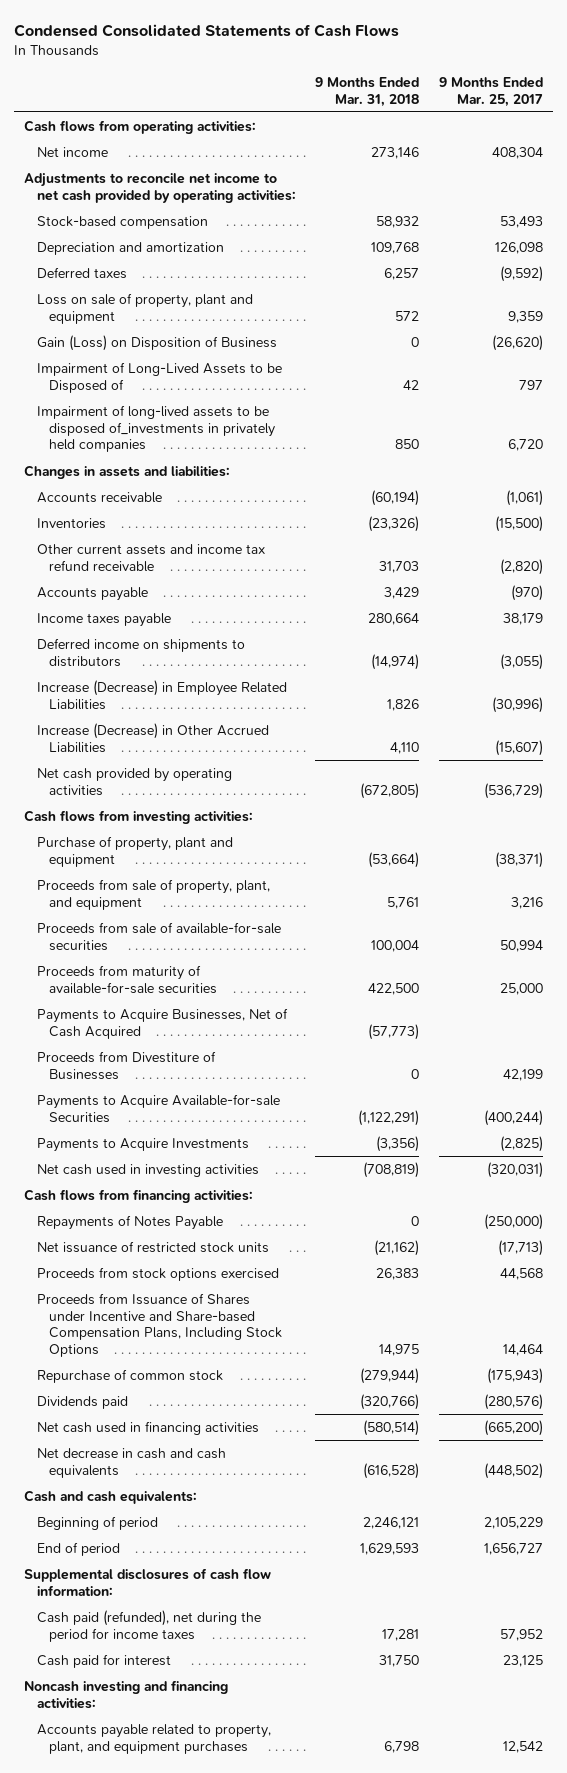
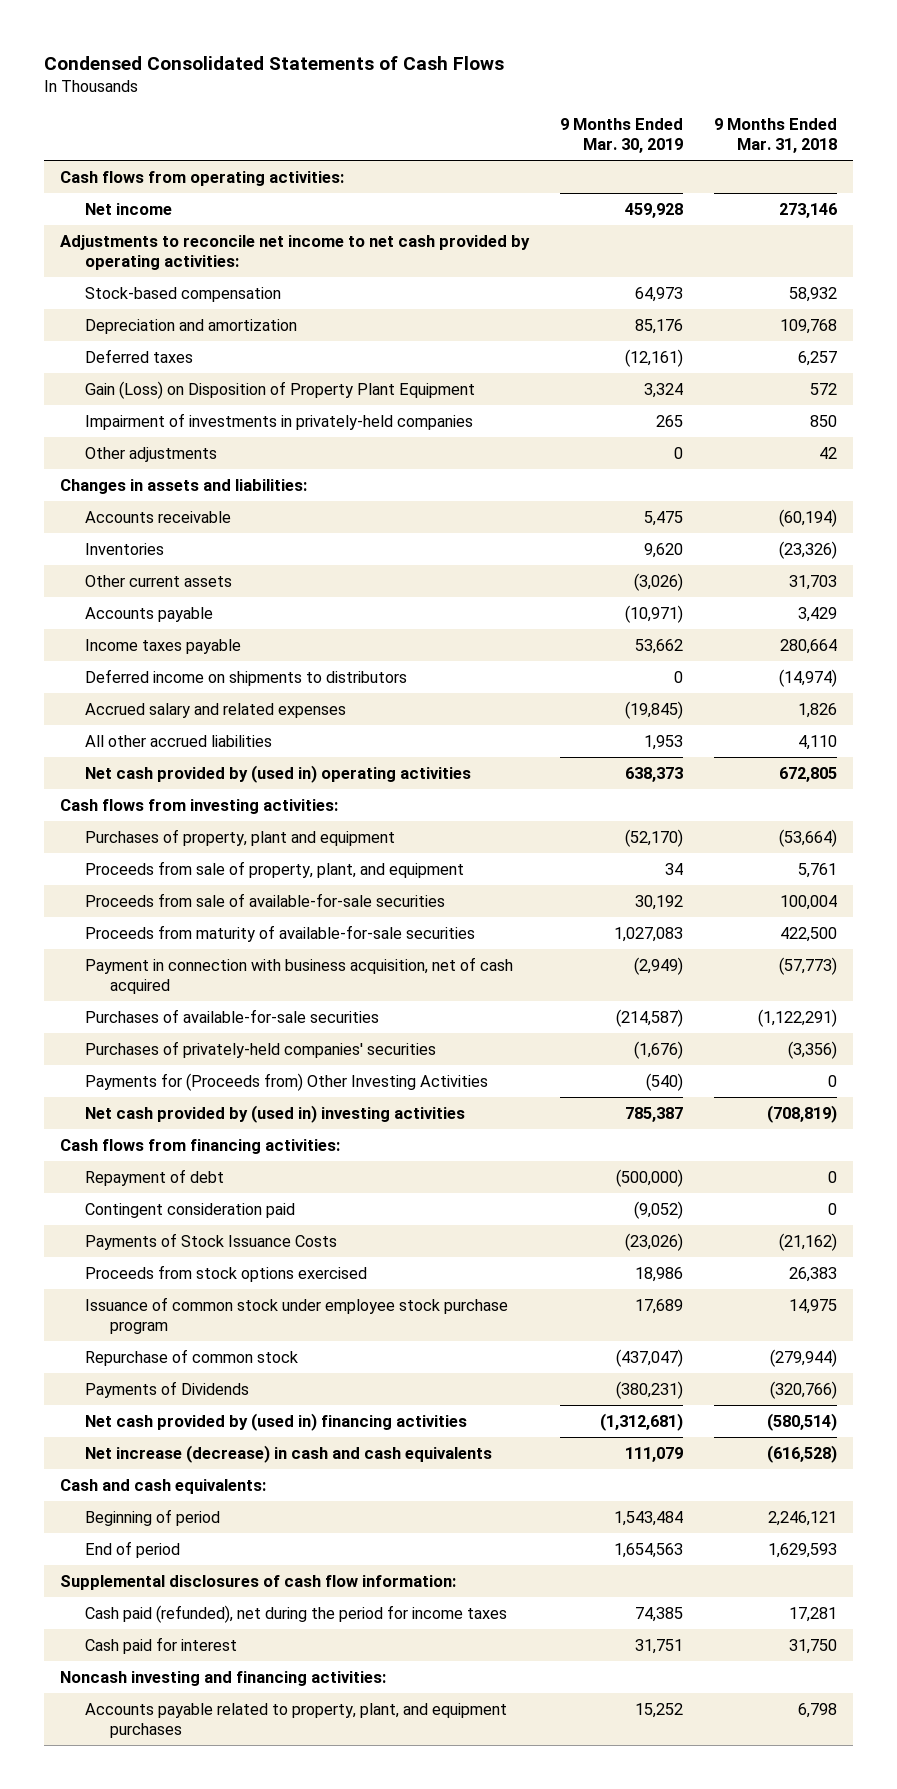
[439,76,544,107] 9 Months Ended Mar. 25, 2017 -> none
none -> [560,117,684,154] 9 Months Ended Mar. 30, 2019
[36,334,277,351] Gain (Loss) on Disposition of Business -> none
[36,361,282,393] Impairment of Long-Lived Assets to be Disposed of -> none
[36,292,253,324] Loss on sale of property, plant and equipment -> [84,380,475,399] Gain (Loss) on Disposition of Property Plant Equipment
[36,404,276,453] Impairment of long-lived assets to be disposed of_investments in privately held companies -> [84,412,473,430] Impairment of investments in privately-held companies
none -> [84,446,217,462] Other adjustments
[36,543,265,572] Other current assets and income tax refund receivable -> [84,574,232,587] Other current assets
[36,679,287,710] Increase (Decrease) in Employee Related Liabilities -> [84,702,346,718] Accrued salary and related expenses
[36,722,269,753] Increase (Decrease) in Other Accrued Liabilities -> [84,734,272,747] All other accrued liabilities
[36,767,232,796] Net cash provided by operating activities -> [84,764,471,783] Net cash provided by (used in) operating activities
[360,782,420,799] (672,805) -> [779,766,838,782] 672,805
[36,835,233,867] Purchase of property, plant and equipment -> [84,828,395,846] Purchases of property, plant and equipment
[36,1050,216,1080] Proceeds from Divestiture of Businesses -> none
[36,1007,288,1039] Payments to Acquire Businesses, Net of Cash Acquired -> [84,956,513,995] Payment in connection with business acquisition, net of cash acquired
[36,1093,280,1123] Payments to Acquire Available-for-sale Securities -> [84,1008,379,1023] Purchases of available-for-sale securities
[36,1137,249,1152] Payments to Acquire Investments -> [84,1040,436,1058] Purchases of privately-held companies' securities
none -> [84,1072,488,1091] Payments for (Proceeds from) Other Investing Activities
[36,1163,259,1177] Net cash used in investing activities -> [84,1104,465,1123] Net cash provided by (used in) investing activities
[36,1214,223,1230] Repayments of Notes Payable -> none
none -> [84,1168,224,1186] Repayment of debt
none -> [84,1202,295,1218] Contingent consideration paid
[36,1240,269,1253] Net issuance of restricted stock units -> [84,1232,337,1250] Payments of Stock Issuance Costs
[36,1292,283,1358] Proceeds from Issuance of Shares under Incentive and Share-based Compensation Plans, Including Stock Options -> [84,1296,508,1335] Issuance of common stock under employee stock purchase program
[36,1395,128,1409] Dividends paid -> [84,1380,249,1398] Payments of Dividends
[36,1420,259,1435] Net cash used in financing activities -> [84,1412,467,1431] Net cash provided by (used in) financing activities
[36,1447,226,1478] Net decrease in cash and cash equivalents -> [84,1444,492,1463] Net increase (decrease) in cash and cash equivalents

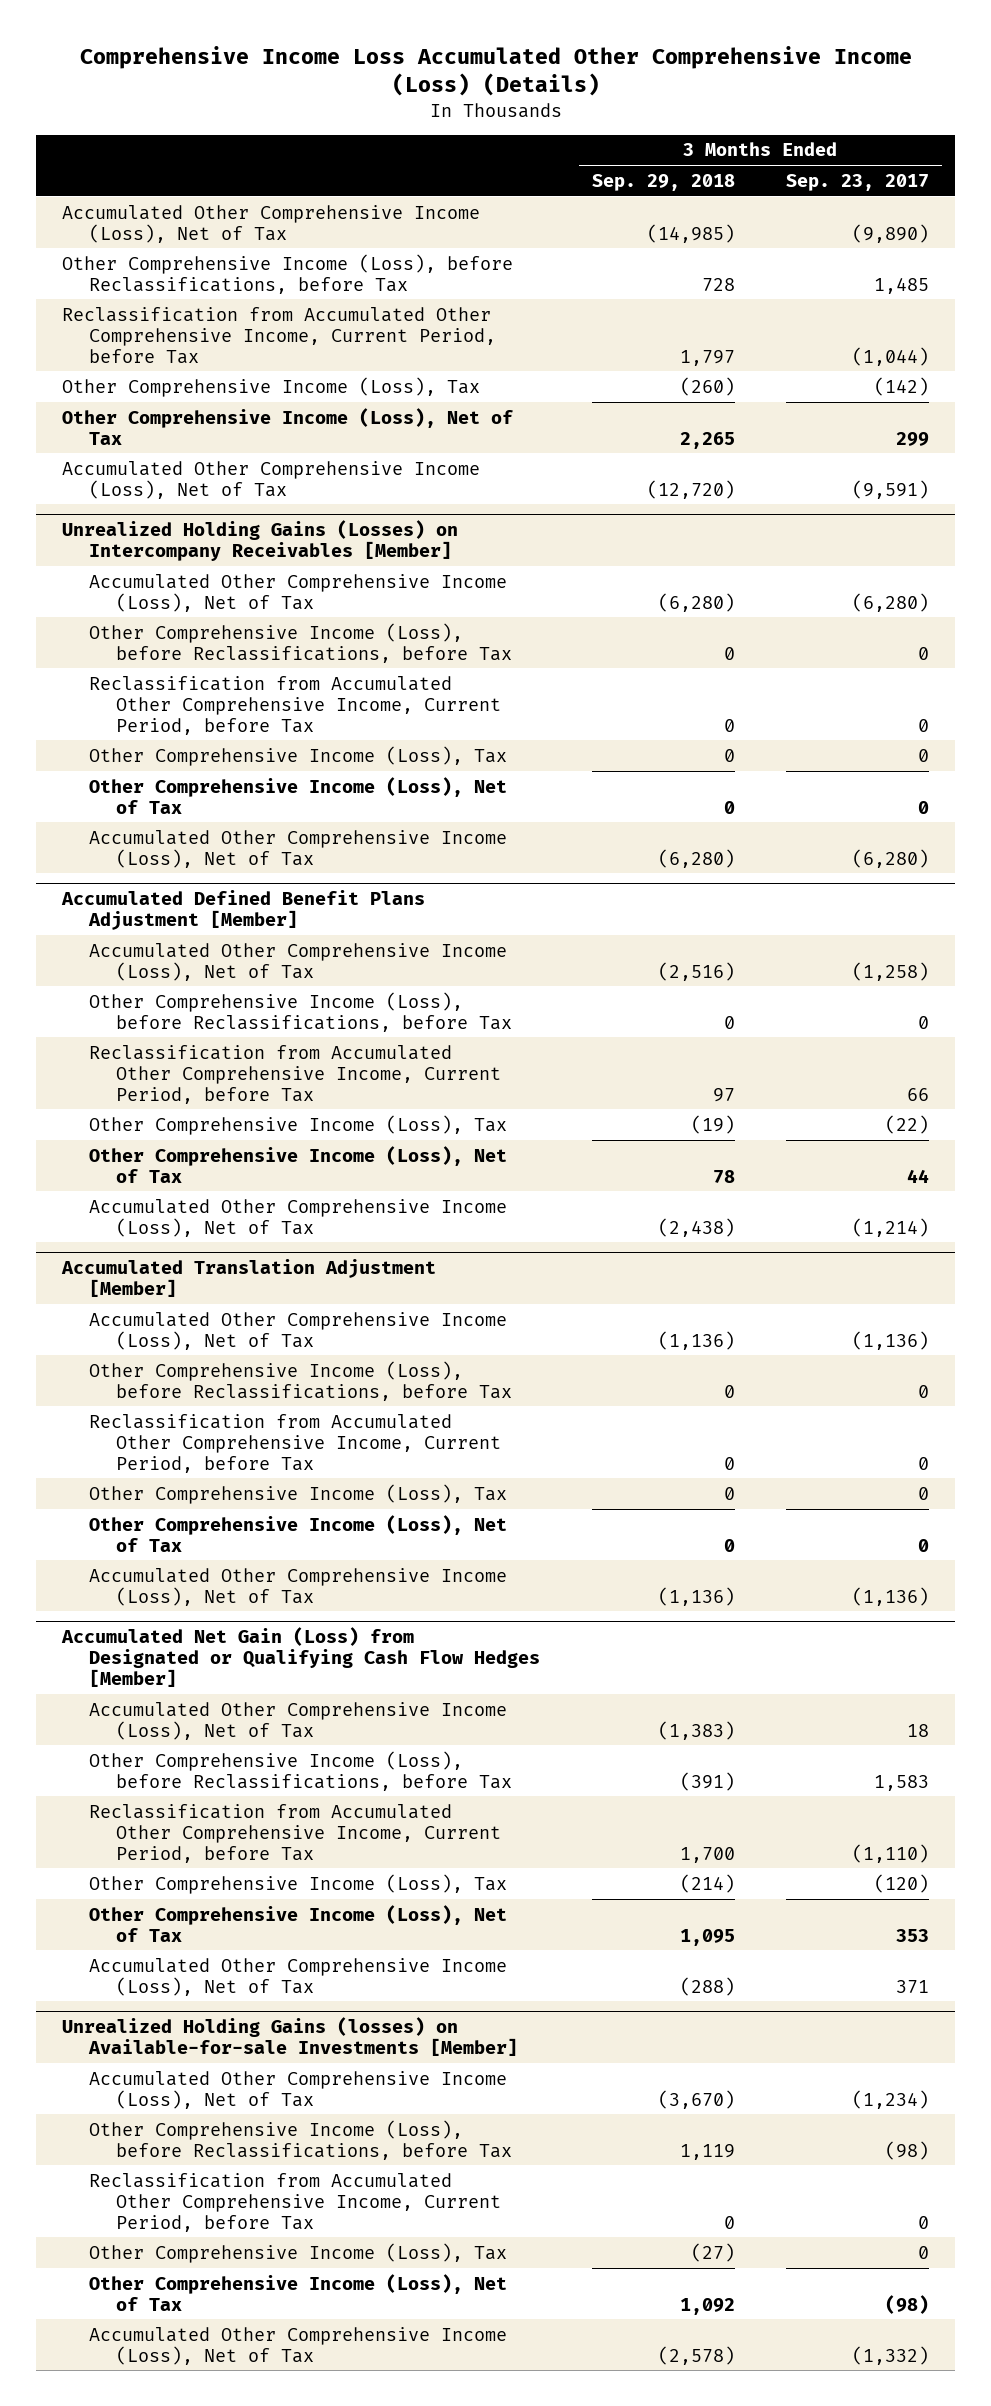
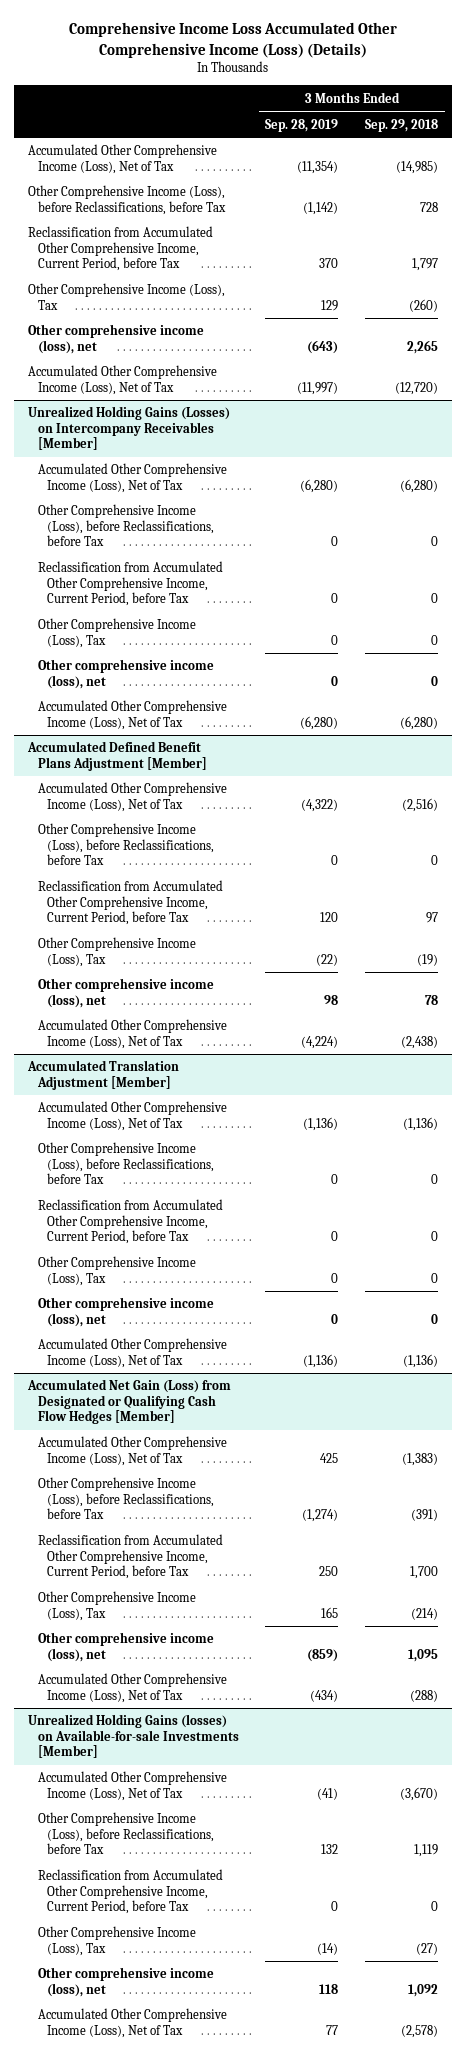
[786,173,930,191] Sep. 23, 2017 -> none
none -> [265,118,339,132] Sep. 28, 2019
[61,407,513,445] Other Comprehensive Income (Loss), Net of Tax -> [27,324,204,354] Other comprehensive income (loss), net
[88,776,507,814] Other Comprehensive Income (Loss), Net of Tax -> [37,659,214,689] Other comprehensive income (loss), net
[88,1145,507,1183] Other Comprehensive Income (Loss), Net of Tax -> [37,978,214,1008] Other comprehensive income (loss), net
[88,1514,507,1552] Other Comprehensive Income (Loss), Net of Tax -> [37,1297,214,1327] Other comprehensive income (loss), net
[88,1904,507,1942] Other Comprehensive Income (Loss), Net of Tax -> [37,1632,214,1662] Other comprehensive income (loss), net
[88,2273,507,2311] Other Comprehensive Income (Loss), Net of Tax -> [37,1967,214,1997] Other comprehensive income (loss), net

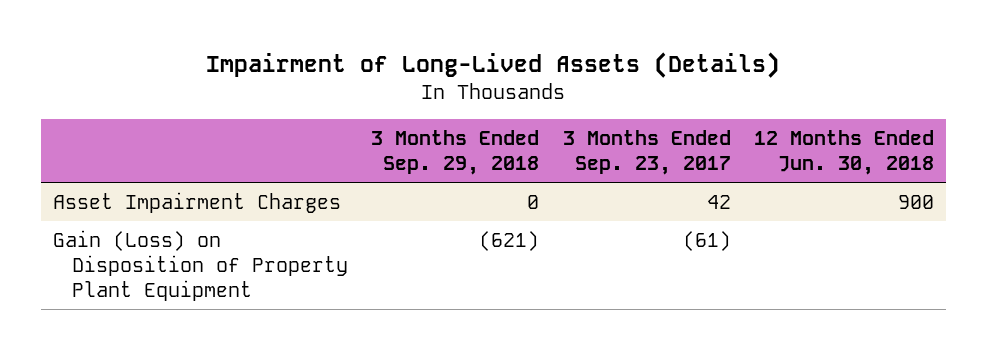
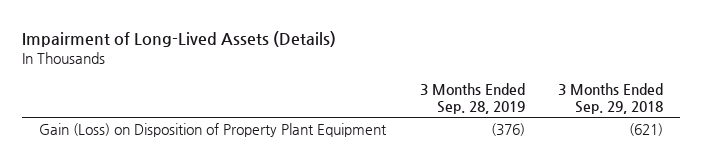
[562,130,731,176] 3 Months Ended Sep. 23, 2017 -> none
[754,130,935,176] 12 Months Ended Jun. 30, 2018 -> none
none -> [419,82,525,114] 3 Months Ended Sep. 28, 2019
[52,192,341,214] Asset Impairment Charges -> none

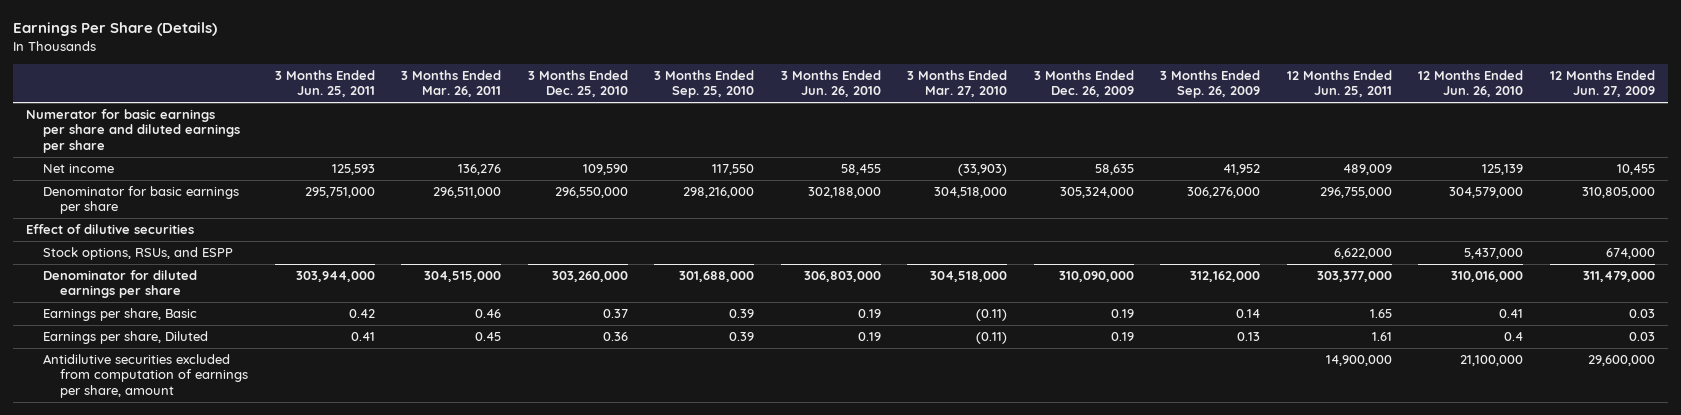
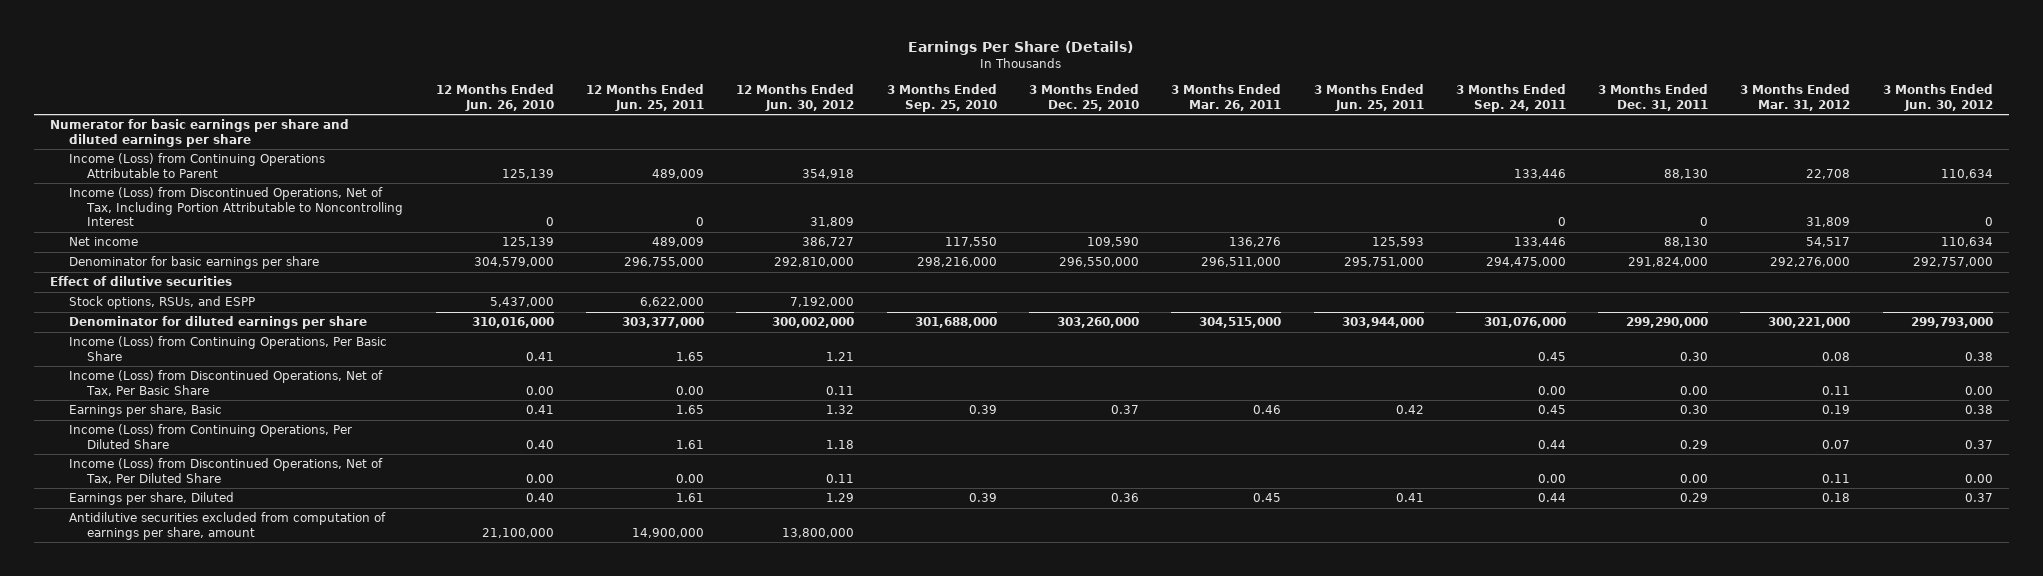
[780,70,881,98] 3 Months Ended Jun. 26, 2010 -> none
[907,70,1008,98] 3 Months Ended Mar. 27, 2010 -> none
[1033,70,1134,98] 3 Months Ended Dec. 26, 2009 -> none
[1160,70,1261,99] 3 Months Ended Sep. 26, 2009 -> none
[1549,70,1655,98] 12 Months Ended Jun. 27, 2009 -> none
none -> [736,84,855,111] 12 Months Ended Jun. 30, 2012
none -> [1455,84,1566,112] 3 Months Ended Sep. 24, 2011
none -> [1598,84,1709,111] 3 Months Ended Dec. 31, 2011
none -> [1740,84,1851,111] 3 Months Ended Mar. 31, 2012
none -> [1882,84,1993,111] 3 Months Ended Jun. 30, 2012
none -> [68,153,325,178] Income (Loss) from Continuing Operations Attributable to Parent
none -> [68,187,404,227] Income (Loss) from Discontinued Operations, Net of Tax, Including Portion Attributable to Noncontrolling Interest
none -> [68,336,387,361] Income (Loss) from Continuing Operations, Per Basic Share
none -> [68,370,383,396] Income (Loss) from Discontinued Operations, Net of Tax, Per Basic Share
none -> [68,424,352,449] Income (Loss) from Continuing Operations, Per Diluted Share
none -> [68,458,383,484] Income (Loss) from Discontinued Operations, Net of Tax, Per Diluted Share
[1504,332,1524,342] 0.4 -> [525,493,554,503] 0.40

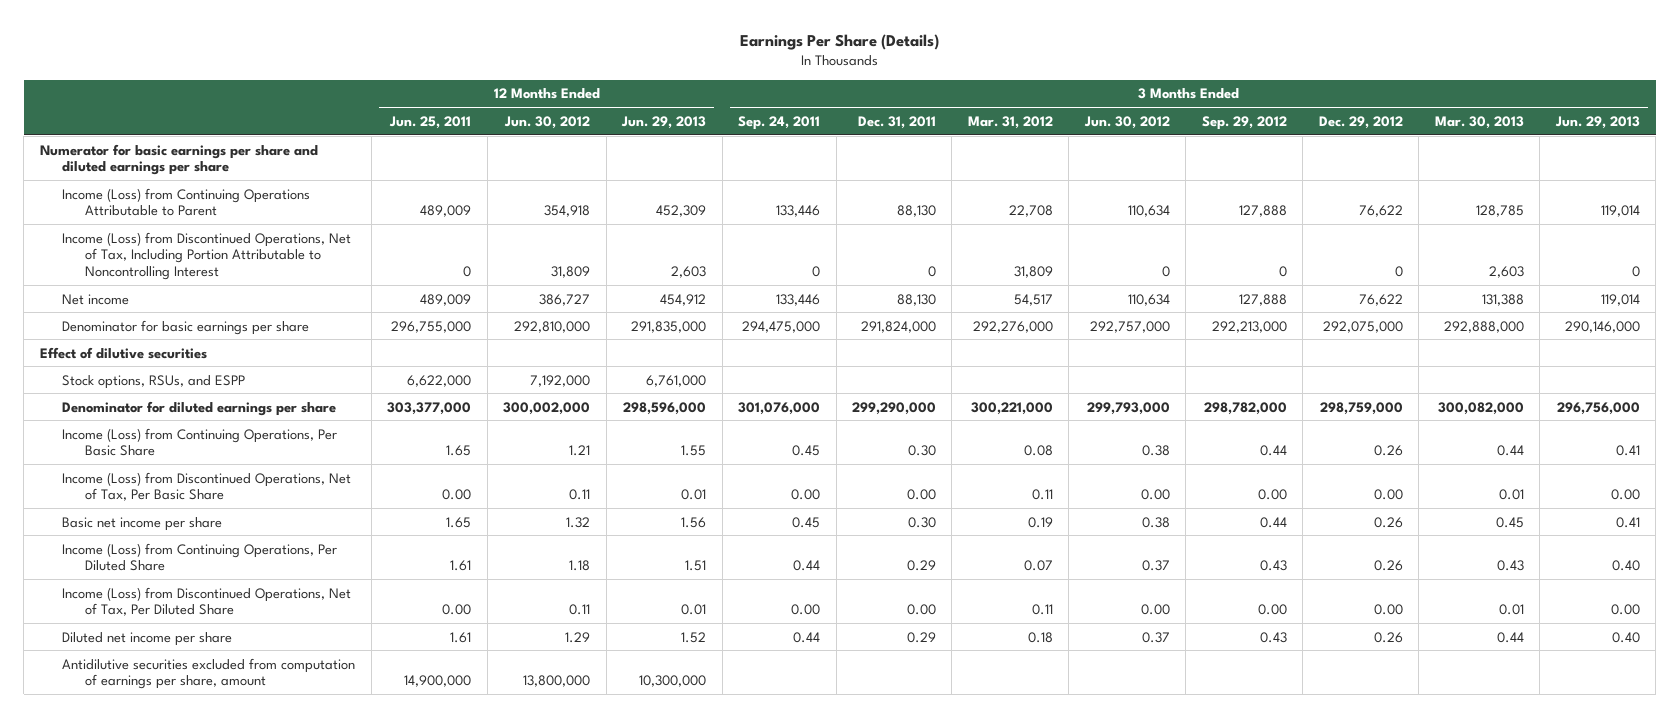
[435,84,554,111] 12 Months Ended Jun. 26, 2010 -> none
[886,84,997,112] 3 Months Ended Sep. 25, 2010 -> none
[1028,84,1139,111] 3 Months Ended Dec. 25, 2010 -> none
[1171,84,1282,111] 3 Months Ended Mar. 26, 2011 -> none
[1313,84,1424,111] 3 Months Ended Jun. 25, 2011 -> none
none -> [621,115,707,129] Jun. 29, 2013
none -> [1201,115,1287,130] Sep. 29, 2012
none -> [1318,115,1403,129] Dec. 29, 2012
none -> [1434,115,1524,129] Mar. 30, 2013
none -> [1554,115,1640,129] Jun. 29, 2013
[68,404,222,418] Earnings per share, Basic -> [62,516,223,531] Basic net income per share
[68,492,234,506] Earnings per share, Diluted -> [62,631,233,646] Diluted net income per share

